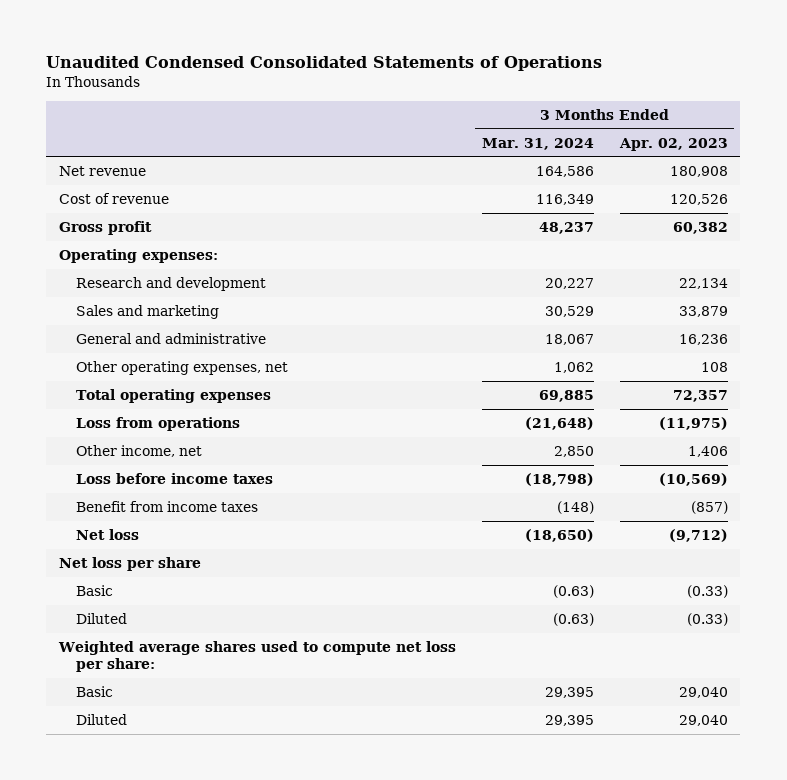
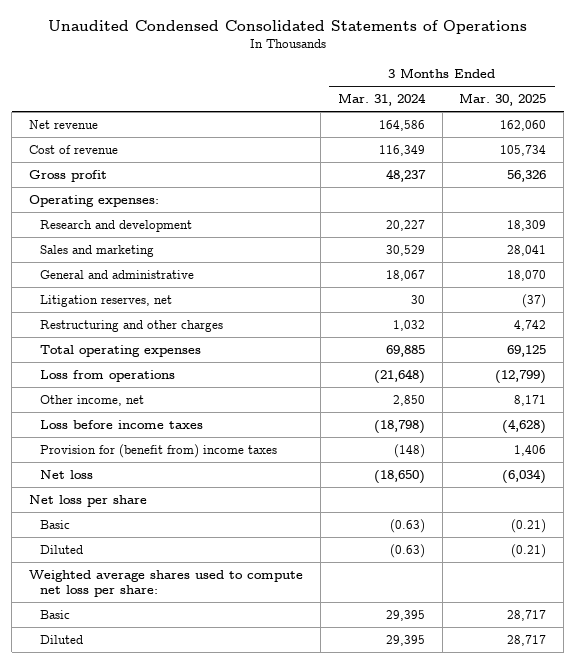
[618,137,728,151] Apr. 02, 2023 -> none
none -> [459,93,547,107] Mar. 30, 2025
[76,361,289,376] Other operating expenses, net -> none
none -> [40,294,173,307] Litigation reserves, net
none -> [40,319,224,332] Restructuring and other charges
[76,501,259,513] Benefit from income taxes -> [40,443,278,458] Provision for (benefit from) income taxes

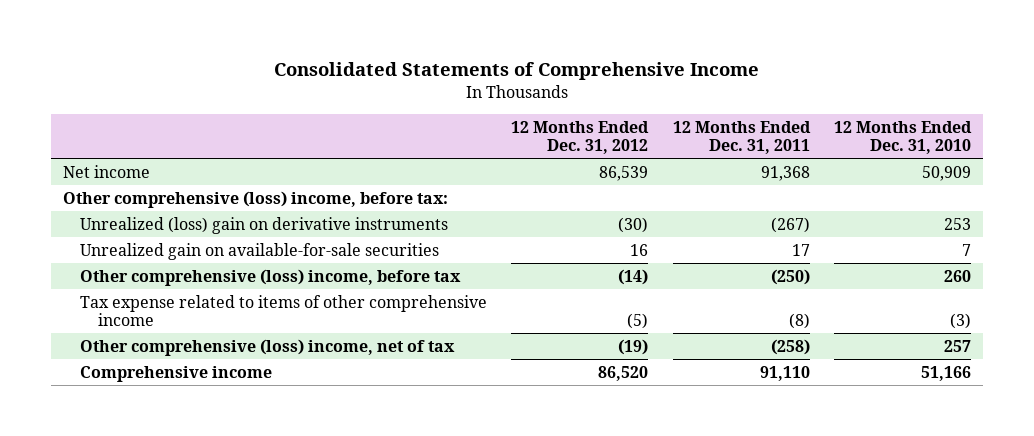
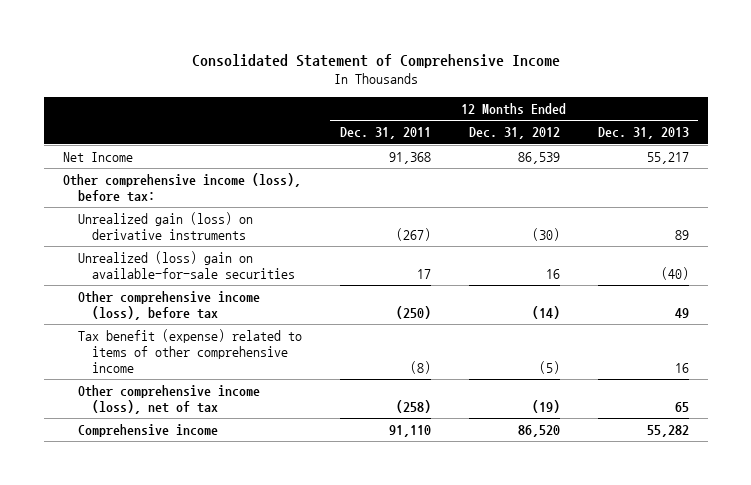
[273,62,759,81] Consolidated Statements of Comprehensive Income -> [191,53,560,68] Consolidated Statement of Comprehensive Income
[833,120,972,155] 12 Months Ended Dec. 31, 2010 -> none
none -> [597,127,689,140] Dec. 31, 2013
[63,164,151,178] Net income -> [62,152,133,163] Net Income
[63,190,449,208] Other comprehensive (loss) income, before tax: -> [62,173,301,202] Other comprehensive income (loss), before tax:
[80,216,449,234] Unrealized (loss) gain on derivative instruments -> [77,212,253,240] Unrealized gain (loss) on derivative instruments
[80,242,440,260] Unrealized gain on available-for-sale securities -> [77,251,296,279] Unrealized (loss) gain on available-for-sale securities
[80,268,462,286] Other comprehensive (loss) income, before tax -> [77,291,260,320] Other comprehensive income (loss), before tax
[80,294,488,327] Tax expense related to items of other comprehensive income -> [77,329,302,373] Tax benefit (expense) related to items of other comprehensive income
[80,338,456,356] Other comprehensive (loss) income, net of tax -> [77,385,260,414] Other comprehensive income (loss), net of tax

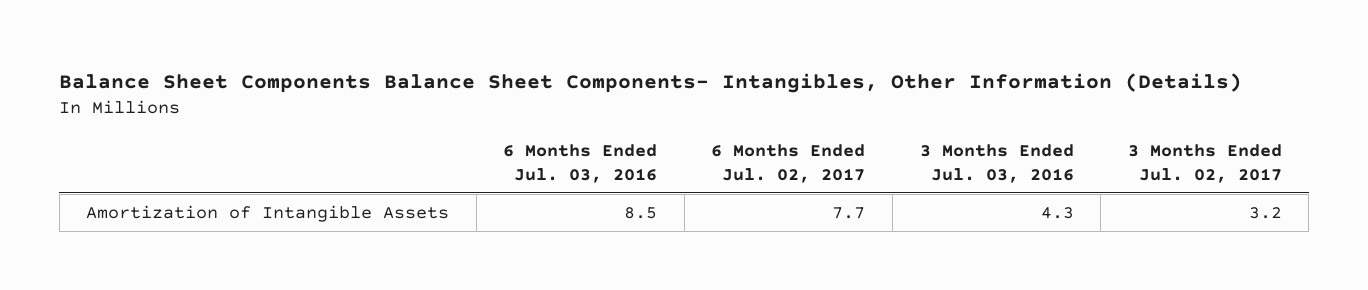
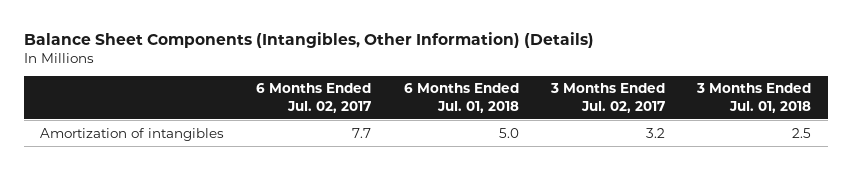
[59,72,1243,93] Balance Sheet Components Balance Sheet Components- Intangibles, Other Information (Details) -> [23,31,594,48] Balance Sheet Components (Intangibles, Other Information) (Details)
[503,143,658,183] 6 Months Ended Jul. 03, 2016 -> none
[919,143,1074,183] 3 Months Ended Jul. 03, 2016 -> none
none -> [403,83,519,113] 6 Months Ended Jul. 01, 2018
none -> [696,83,812,113] 3 Months Ended Jul. 01, 2018
[86,205,450,223] Amortization of Intangible Assets -> [40,127,225,141] Amortization of intangibles

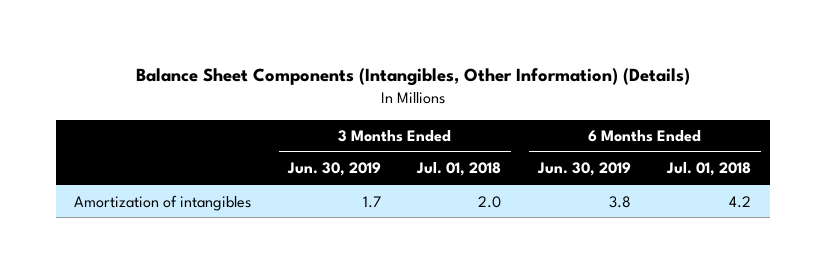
[256,83,372,113] 6 Months Ended Jul. 02, 2017 -> none
[550,83,666,113] 3 Months Ended Jul. 02, 2017 -> none
none -> [286,162,381,177] Jun. 30, 2019
none -> [536,162,631,177] Jun. 30, 2019
[498,127,519,138] 5.0 -> [729,195,752,208] 4.2
[792,127,812,138] 2.5 -> [478,195,502,208] 2.0

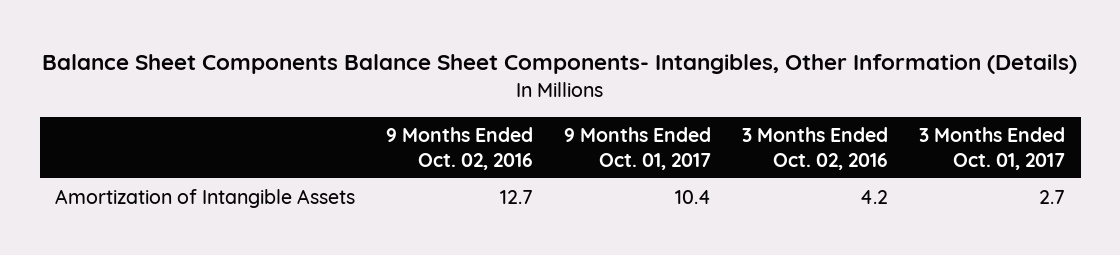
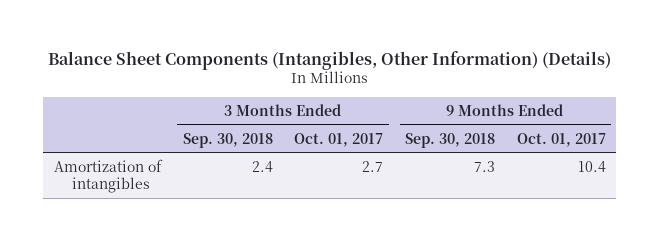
[42,54,1078,75] Balance Sheet Components Balance Sheet Components- Intangibles, Other Information (Details) -> [47,50,611,70] Balance Sheet Components (Intangibles, Other Information) (Details)
[386,126,534,170] 9 Months Ended Oct. 02, 2016 -> none
[742,126,889,170] 3 Months Ended Oct. 02, 2016 -> none
none -> [182,132,273,148] Sep. 30, 2018
none -> [404,132,495,148] Sep. 30, 2018
[55,189,356,209] Amortization of Intangible Assets -> [54,158,164,194] Amortization of intangibles

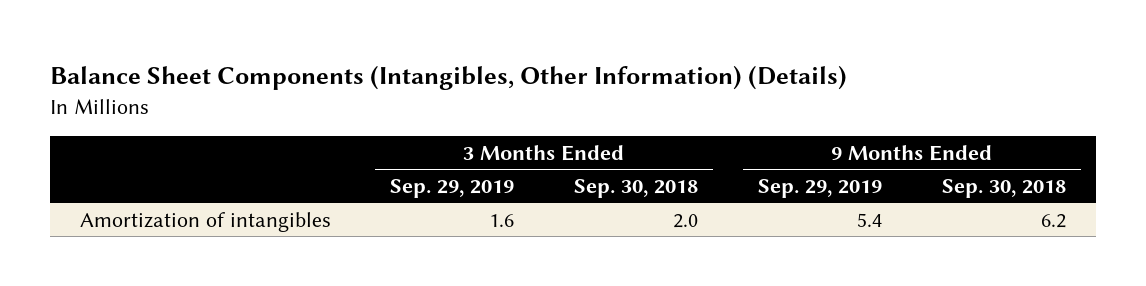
[294,132,384,147] Oct. 01, 2017 -> none
[516,132,606,147] Oct. 01, 2017 -> none
none -> [390,178,515,198] Sep. 29, 2019
none -> [758,178,883,198] Sep. 29, 2019
[251,160,273,172] 2.4 -> [673,213,699,228] 2.0
[473,160,495,172] 7.3 -> [1041,213,1067,228] 6.2

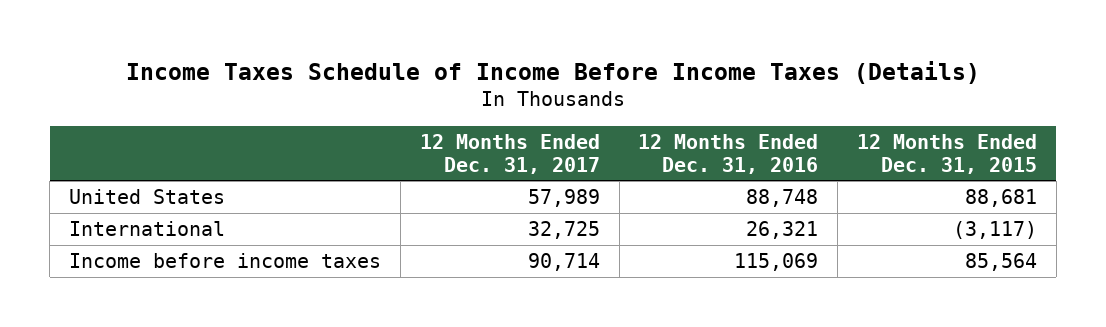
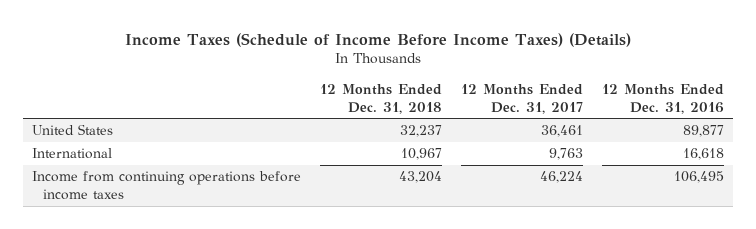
[126,60,981,84] Income Taxes Schedule of Income Before Income Taxes (Details) -> [125,32,632,47] Income Taxes (Schedule of Income Before Income Taxes) (Details)
[857,133,1038,174] 12 Months Ended Dec. 31, 2015 -> none
none -> [320,83,443,114] 12 Months Ended Dec. 31, 2018
[527,188,600,207] 57,989 -> [541,125,584,138] 36,461
[746,188,819,207] 88,748 -> [683,125,725,138] 89,877
[527,220,600,239] 32,725 -> [549,148,584,161] 9,763
[746,220,819,239] 26,321 -> [683,148,725,161] 16,618
[69,252,382,268] Income before income taxes -> [32,171,302,201] Income from continuing operations before income taxes
[527,252,600,271] 90,714 -> [540,171,584,184] 46,224
[734,252,819,271] 115,069 -> [674,171,725,184] 106,495

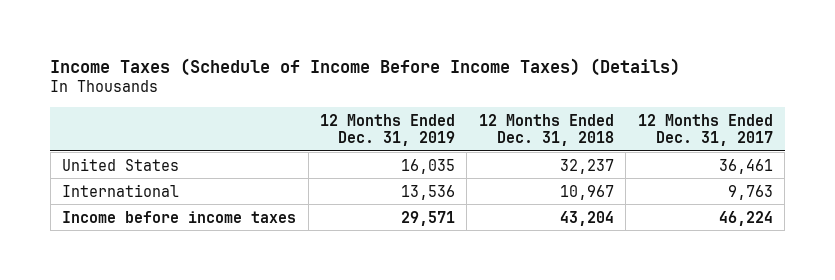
[602,83,725,114] 12 Months Ended Dec. 31, 2016 -> none
none -> [320,113,456,146] 12 Months Ended Dec. 31, 2019
[32,171,302,201] Income from continuing operations before income taxes -> [62,210,297,223] Income before income taxes

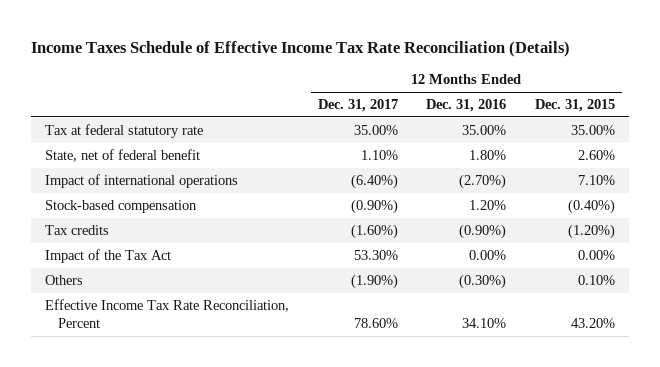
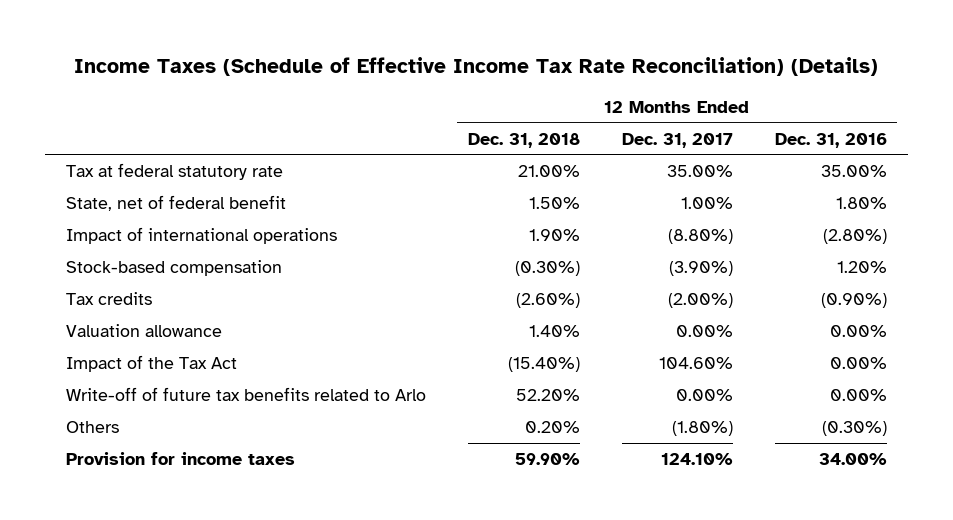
[30,41,570,58] Income Taxes Schedule of Effective Income Tax Rate Reconciliation (Details) -> [74,57,879,77] Income Taxes (Schedule of Effective Income Tax Rate Reconciliation) (Details)
[535,99,616,113] Dec. 31, 2015 -> none
none -> [467,132,580,148] Dec. 31, 2018
[360,150,398,161] 1.10% -> [680,196,733,209] 1.00%
[350,174,398,190] (6.40%) -> [667,228,733,244] (8.80%)
[459,174,507,190] (2.70%) -> [822,228,887,244] (2.80%)
[350,199,398,215] (0.90%) -> [668,260,733,276] (3.90%)
[350,224,398,240] (1.60%) -> [667,292,733,308] (2.00%)
none -> [65,323,222,337] Valuation allowance
[353,250,398,261] 53.30% -> [658,356,733,369] 104.60%
none -> [65,386,426,401] Write-off of future tax benefits related to Arlo
[350,274,398,290] (1.90%) -> [671,420,733,436] (1.80%)
[45,299,290,329] Effective Income Tax Rate Reconciliation, Percent -> [65,451,295,465] Provision for income taxes
[353,318,398,329] 78.60% -> [660,452,733,465] 124.10%
[462,318,507,329] 34.10% -> [818,452,887,465] 34.00%

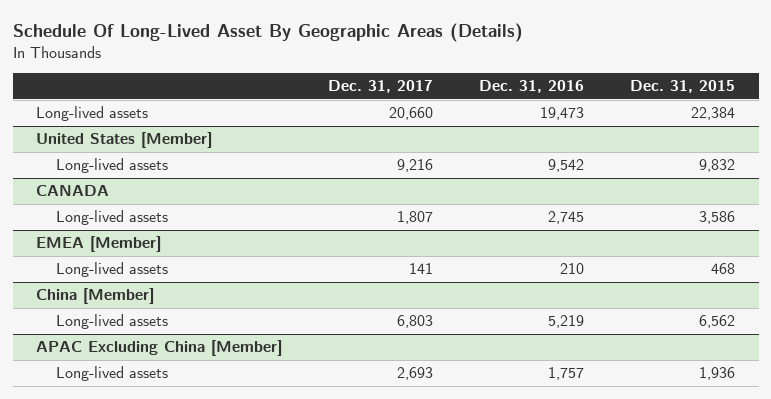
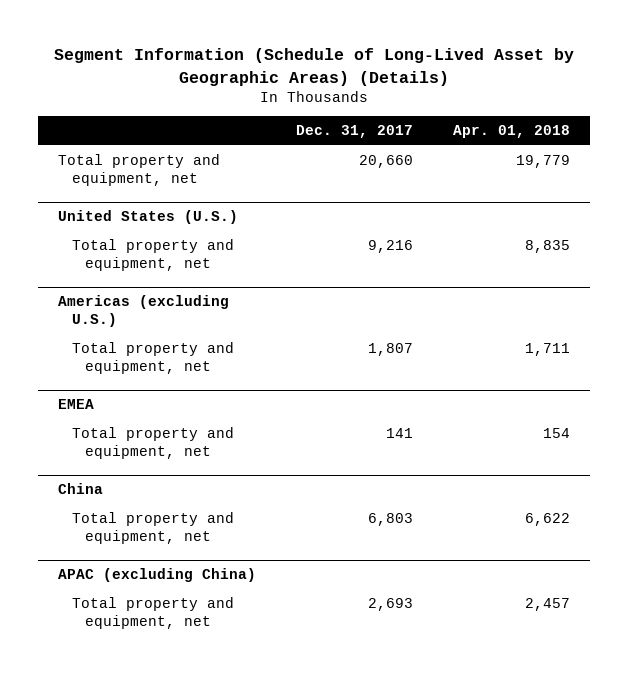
[12,22,523,42] Schedule Of Long-Lived Asset By Geographic Areas (Details) -> [54,48,575,86] Segment Information (Schedule of Long-Lived Asset by Geographic Areas) (Details)
[479,80,585,94] Dec. 31, 2016 -> none
[630,80,736,94] Dec. 31, 2015 -> none
none -> [453,125,571,139] Apr. 01, 2018
[35,185,109,197] CANADA -> none
[35,106,148,122] Long-lived assets -> [58,154,221,187] Total property and equipment, net
[35,132,212,149] United States [Member] -> [58,210,239,225] United States (U.S.)
[55,158,168,174] Long-lived assets -> [71,239,234,272] Total property and equipment, net
none -> [58,295,230,328] Americas (excluding U.S.)
[55,210,168,226] Long-lived assets -> [71,342,234,375] Total property and equipment, net
[35,236,161,253] EMEA [Member] -> [58,399,95,410] EMEA
[55,262,168,278] Long-lived assets -> [71,427,234,460] Total property and equipment, net
[35,288,154,305] China [Member] -> [58,483,104,495] China
[55,314,168,330] Long-lived assets -> [71,512,234,545] Total property and equipment, net
[35,340,282,357] APAC Excluding China [Member] -> [58,568,257,583] APAC (excluding China)
[55,366,168,382] Long-lived assets -> [71,597,234,630] Total property and equipment, net

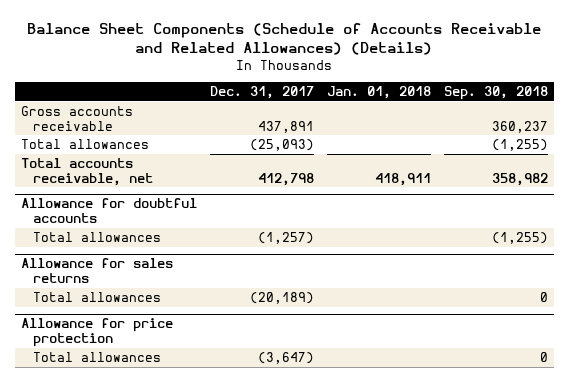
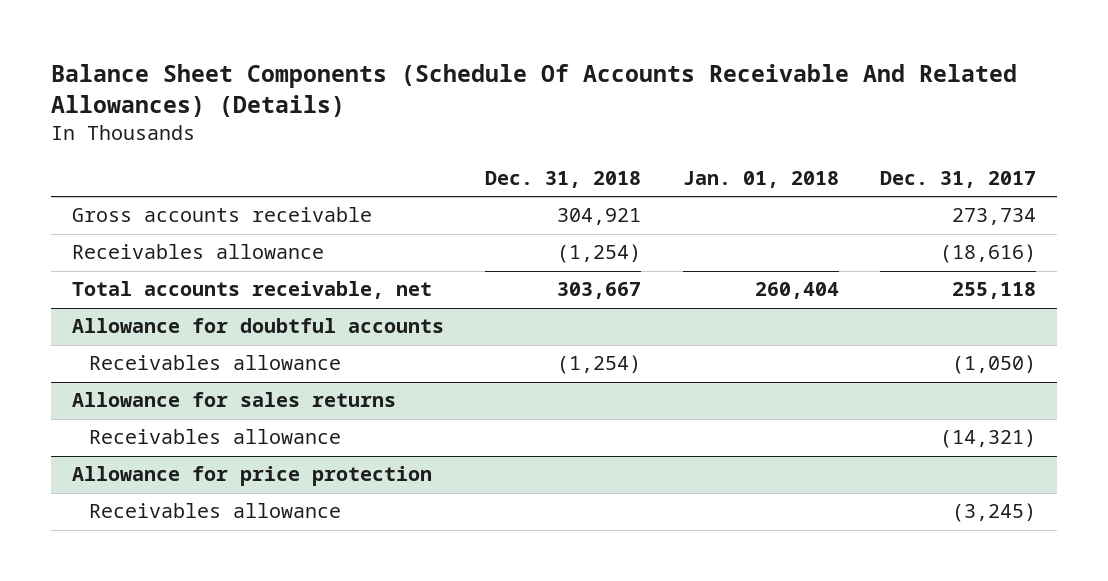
[27,22,542,55] Balance Sheet Components (Schedule of Accounts Receivable and Related Allowances) (Details) -> [51,64,1018,117] Balance Sheet Components (Schedule Of Accounts Receivable And Related Allowances) (Details)
[443,85,548,100] Sep. 30, 2018 -> none
none -> [485,170,642,188] Dec. 31, 2018
[21,139,150,150] Total allowances -> none
[257,120,314,133] 437,891 -> [951,208,1036,226] 273,734
none -> [72,244,325,260] Receivables allowance
[257,172,314,186] 412,798 -> [951,282,1036,300] 255,118
[374,172,431,186] 418,911 -> [754,282,839,300] 260,404
[33,232,162,243] Total allowances -> none
none -> [89,355,342,371] Receivables allowance
[33,292,162,303] Total allowances -> none
none -> [89,429,342,445] Receivables allowance
[33,352,162,363] Total allowances -> none
none -> [89,503,342,519] Receivables allowance

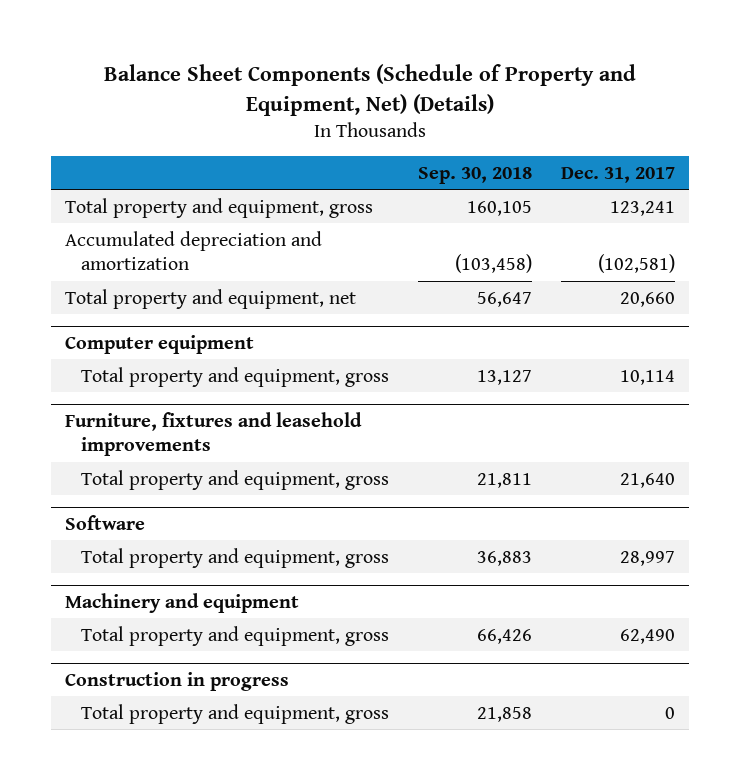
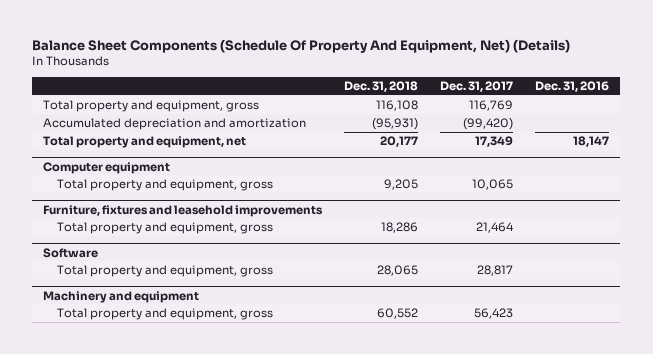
[103,63,636,116] Balance Sheet Components (Schedule of Property and Equipment, Net) (Details) -> [32,38,571,53] Balance Sheet Components (Schedule Of Property And Equipment, Net) (Details)
[417,166,532,184] Sep. 30, 2018 -> none
none -> [344,81,419,93] Dec. 31, 2018
none -> [535,81,610,93] Dec. 31, 2016
[609,200,675,216] 123,241 -> [469,100,514,112] 116,769
[597,253,675,273] (102,581) -> [463,118,514,131] (99,420)
[619,291,675,307] 20,660 -> [475,136,514,148] 17,349
[619,369,675,385] 10,114 -> [472,179,514,191] 10,065
[619,472,675,488] 21,640 -> [476,222,515,234] 21,464
[619,550,675,566] 28,997 -> [477,265,514,277] 28,817
[65,671,290,691] Construction in progress -> none
[81,703,390,724] Total property and equipment, gross -> none
[619,628,675,644] 62,490 -> [474,308,514,320] 56,423

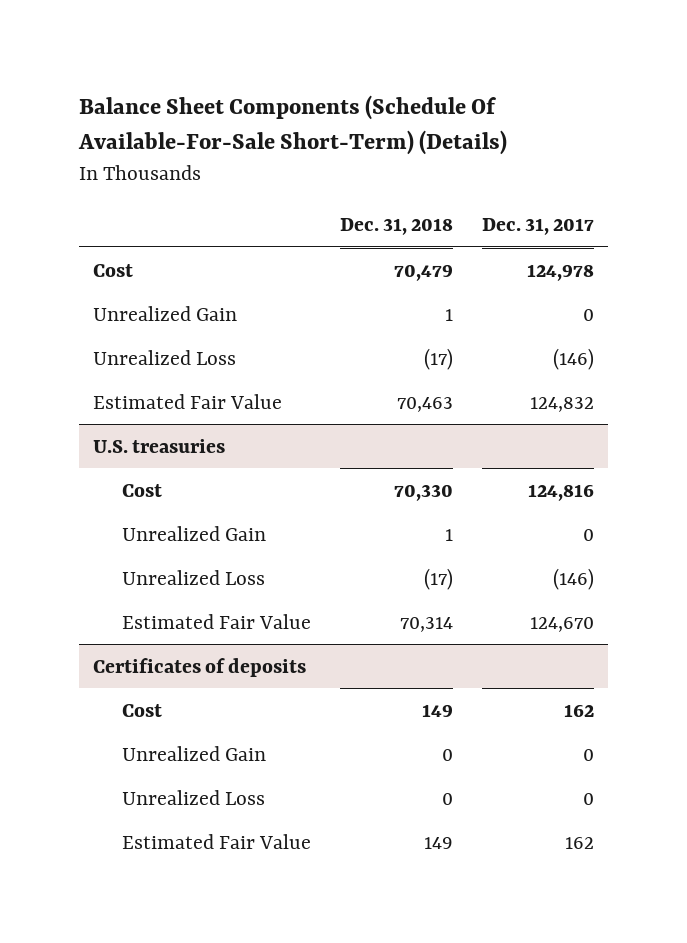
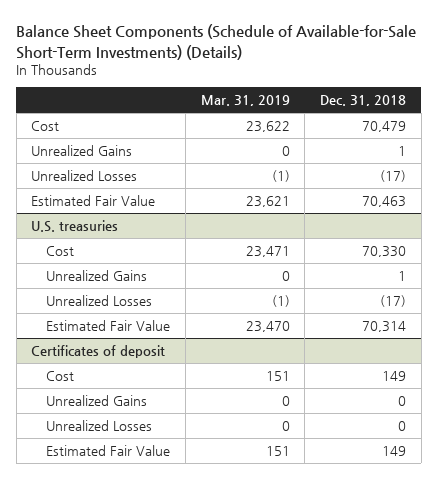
[77,95,507,156] Balance Sheet Components (Schedule Of Available-For-Sale Short-Term) (Details) -> [16,24,417,60] Balance Sheet Components (Schedule of Available-for-Sale Short-Term Investments) (Details)
[481,217,594,235] Dec. 31, 2017 -> none
none -> [200,95,290,107] Mar. 31, 2019
[93,305,238,321] Unrealized Gain -> [31,145,133,157] Unrealized Gains
[93,349,237,365] Unrealized Loss -> [31,170,138,182] Unrealized Losses
[121,525,266,541] Unrealized Gain -> [46,270,148,282] Unrealized Gains
[121,569,265,585] Unrealized Loss -> [46,295,153,307] Unrealized Losses
[93,657,307,677] Certificates of deposits -> [31,345,166,359] Certificates of deposit
[121,745,266,761] Unrealized Gain -> [46,395,148,407] Unrealized Gains
[121,789,265,805] Unrealized Loss -> [46,420,153,432] Unrealized Losses

